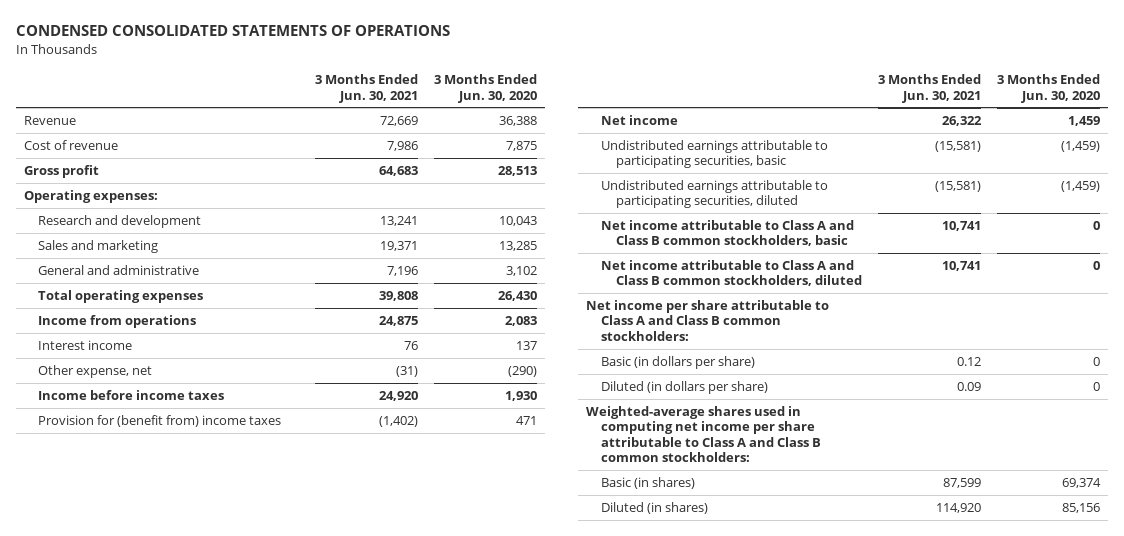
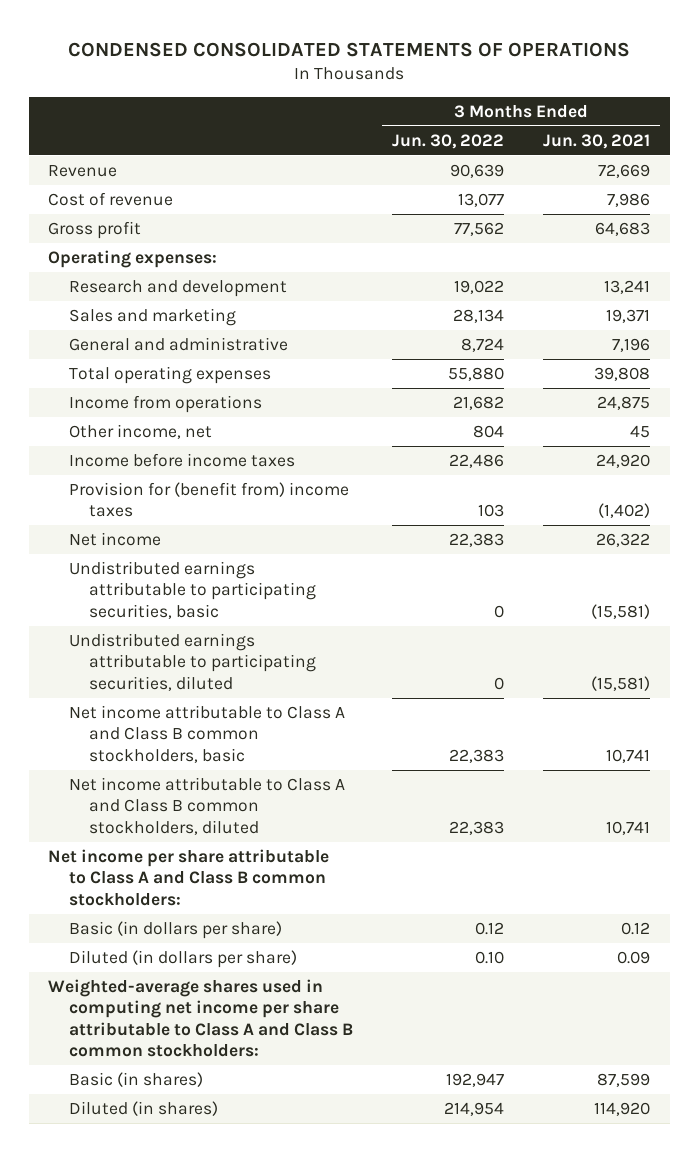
[434,74,538,103] 3 Months Ended Jun. 30, 2020 -> none
none -> [391,133,504,149] Jun. 30, 2022
[38,340,133,351] Interest income -> none
[38,365,153,379] Other expense, net -> [68,423,212,439] Other income, net
[396,366,419,378] (31) -> [629,424,650,438] 45

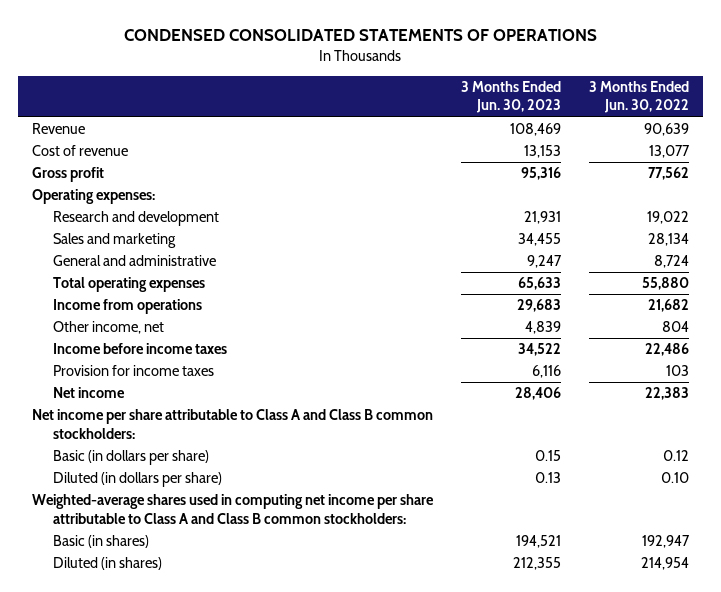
[542,133,650,149] Jun. 30, 2021 -> none
none -> [460,81,561,114] 3 Months Ended Jun. 30, 2023
[68,481,349,518] Provision for (benefit from) income taxes -> [52,365,214,377] Provision for income taxes
[68,560,316,619] Undistributed earnings attributable to participating securities, basic -> none
[68,632,316,691] Undistributed earnings attributable to participating securities, diluted -> none
[68,704,345,763] Net income attributable to Class A and Class B common stockholders, basic -> none
[68,776,345,835] Net income attributable to Class A and Class B common stockholders, diluted -> none

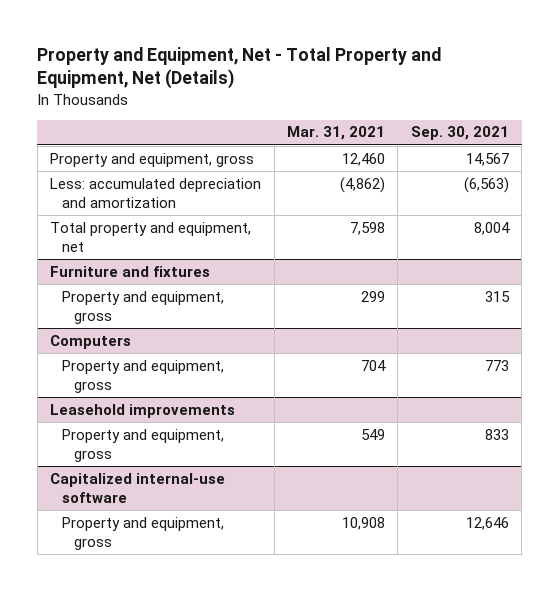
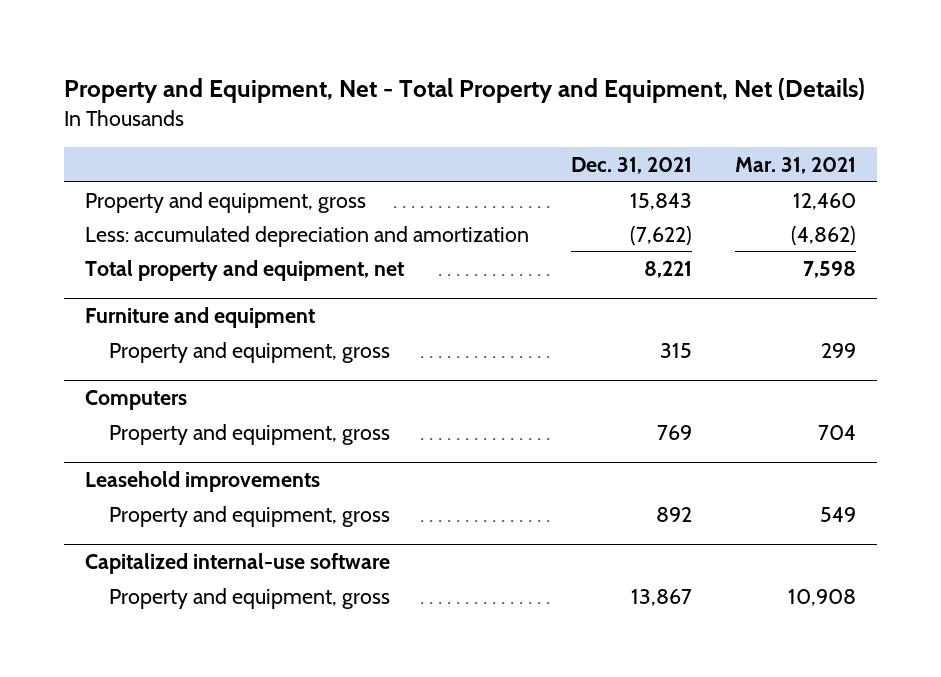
[410,126,509,141] Sep. 30, 2021 -> none
none -> [571,156,693,174] Dec. 31, 2021
[50,265,211,277] Furniture and fixtures -> [84,306,315,328] Furniture and equipment

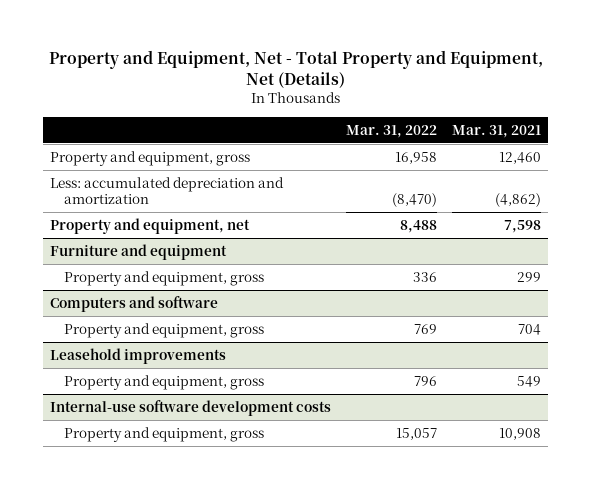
[571,156,693,174] Dec. 31, 2021 -> none
none -> [346,124,438,138] Mar. 31, 2022
[84,259,404,281] Total property and equipment, net -> [50,218,251,235] Property and equipment, net
[84,389,187,410] Computers -> none
none -> [50,296,219,313] Computers and software
[84,552,390,574] Capitalized internal-use software -> [50,400,332,417] Internal-use software development costs

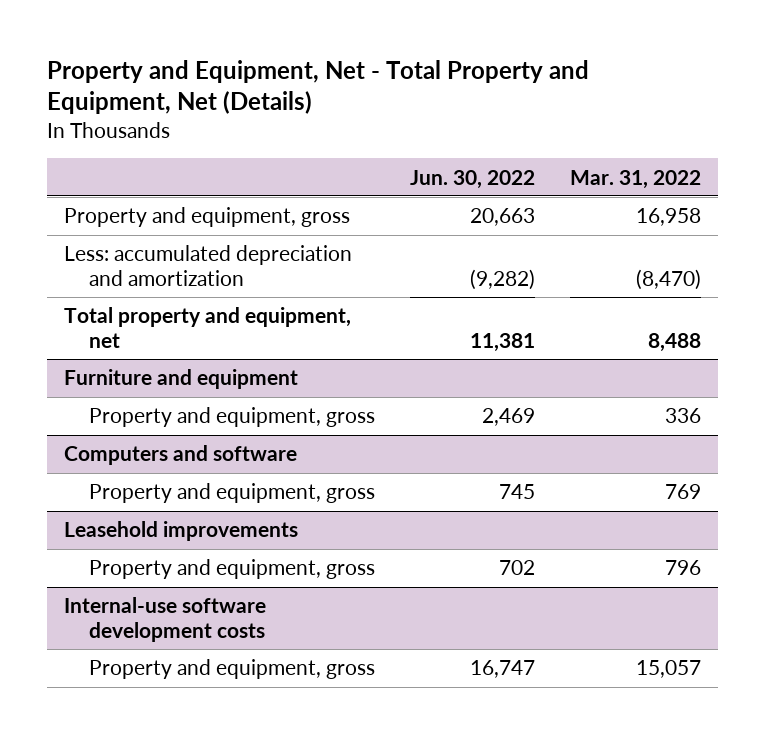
[452,124,542,138] Mar. 31, 2021 -> none
none -> [409,169,535,189] Jun. 30, 2022
[50,218,251,235] Property and equipment, net -> [64,307,352,348] Total property and equipment, net

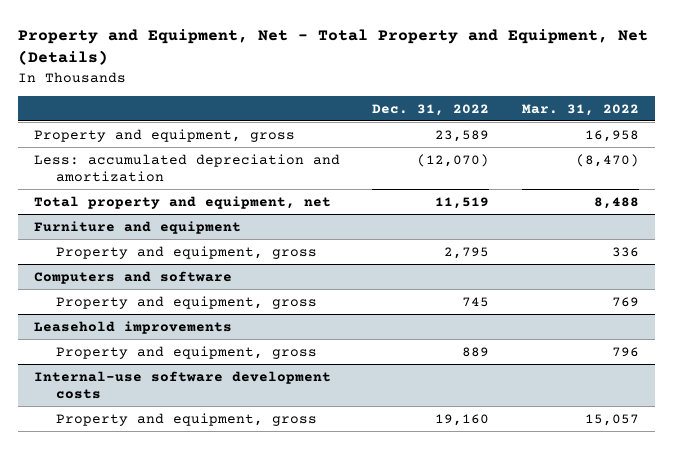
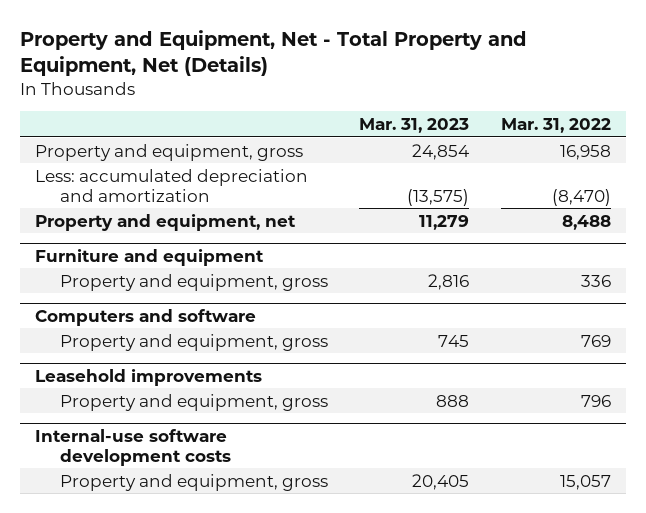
[372,103,490,116] Dec. 31, 2022 -> none
none -> [359,117,470,133] Mar. 31, 2023
[34,195,332,209] Total property and equipment, net -> [35,213,297,231] Property and equipment, net

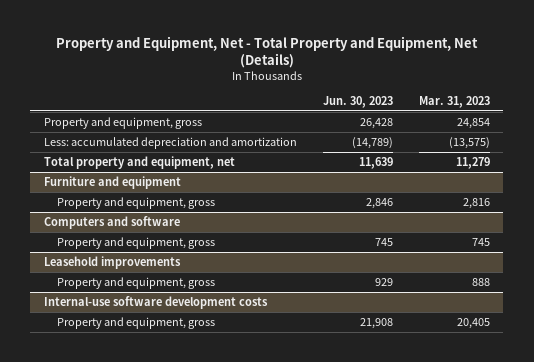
[500,117,611,133] Mar. 31, 2022 -> none
none -> [322,95,393,108] Jun. 30, 2023
[35,213,297,231] Property and equipment, net -> [43,155,235,169] Total property and equipment, net

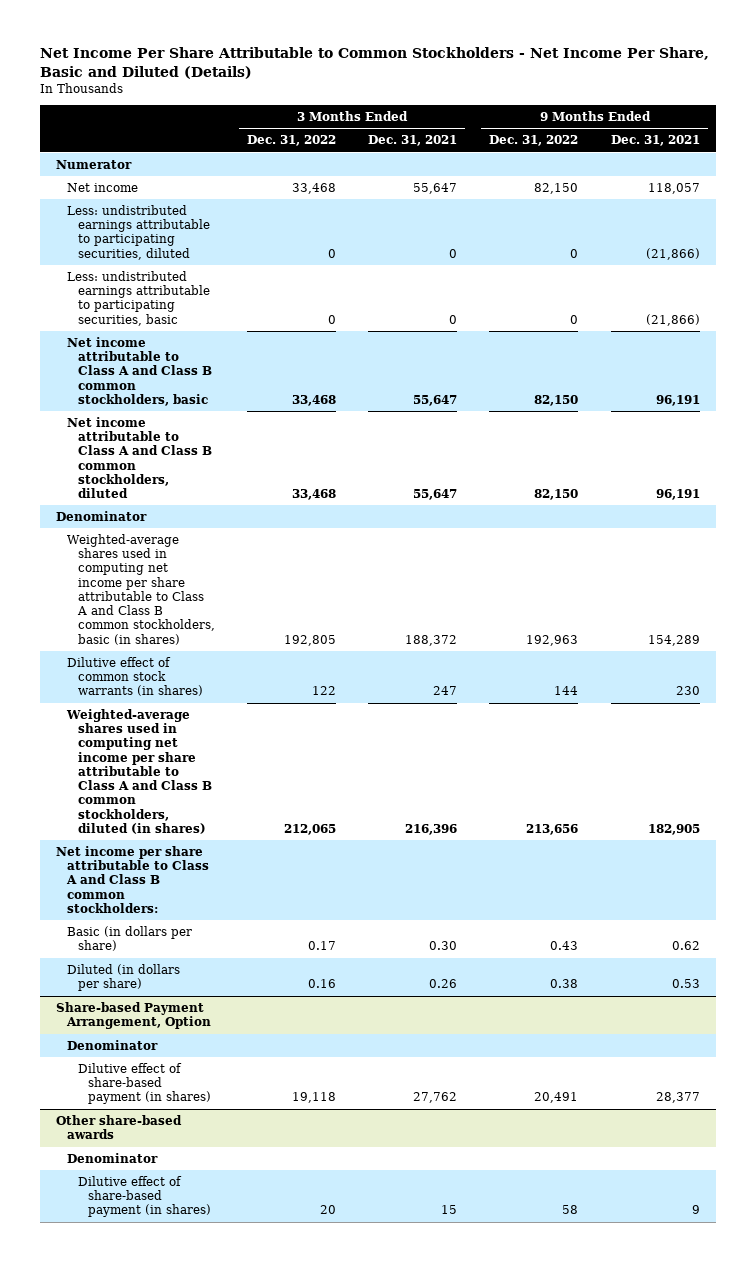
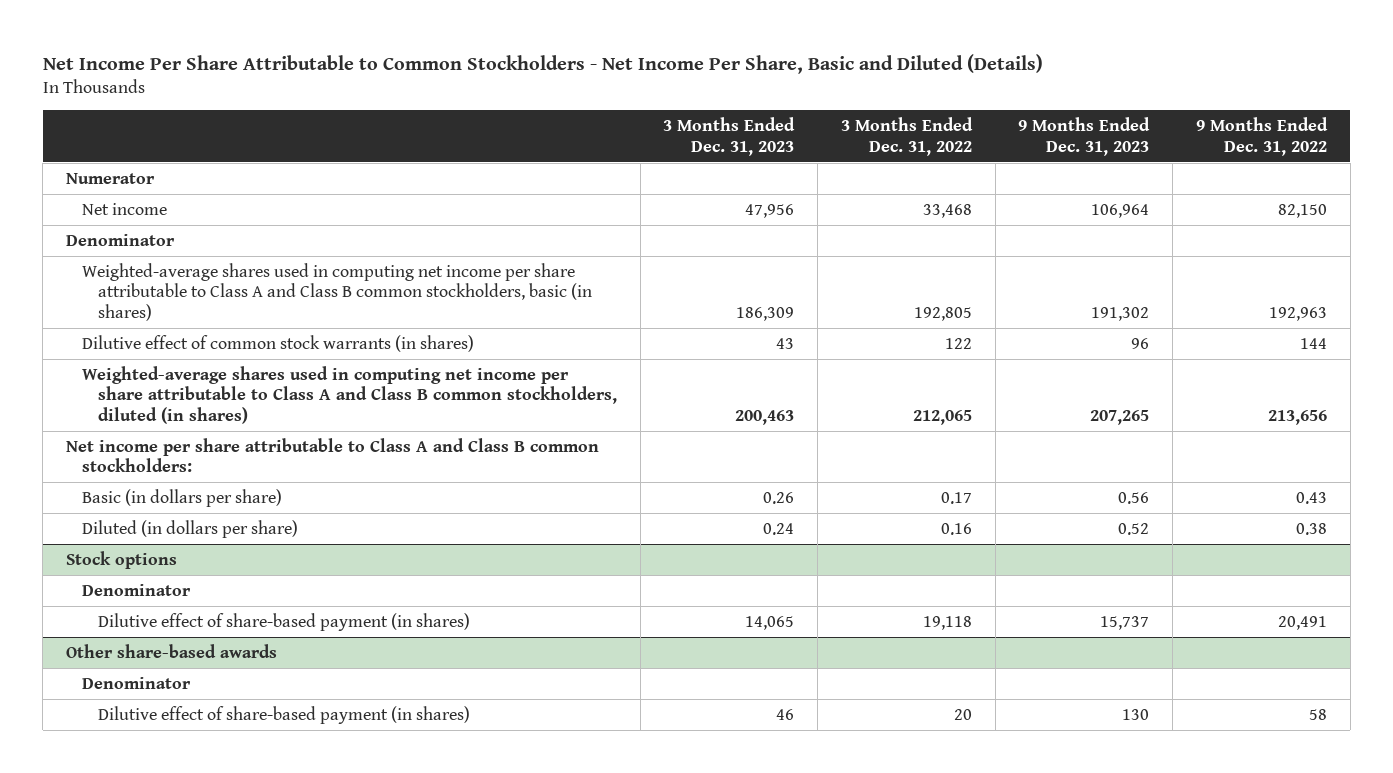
[368,135,458,147] Dec. 31, 2021 -> none
[610,135,700,147] Dec. 31, 2021 -> none
none -> [663,117,796,156] 3 Months Ended Dec. 31, 2023
none -> [1018,117,1151,156] 9 Months Ended Dec. 31, 2023
[66,205,210,260] Less: undistributed earnings attributable to participating securities, diluted -> none
[66,271,210,326] Less: undistributed earnings attributable to participating securities, basic -> none
[66,337,212,406] Net income attributable to Class A and Class B common stockholders, basic -> none
[66,417,212,499] Net income attributable to Class A and Class B common stockholders, diluted -> none
[55,1002,211,1030] Share-based Payment Arrangement, Option -> [65,550,177,569] Stock options

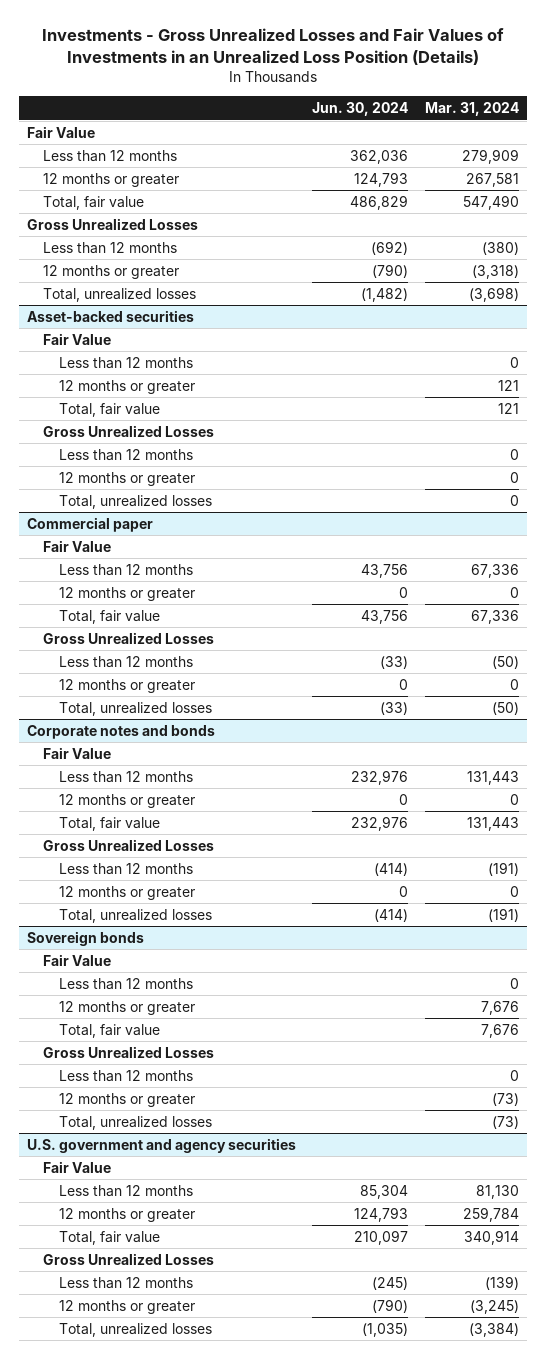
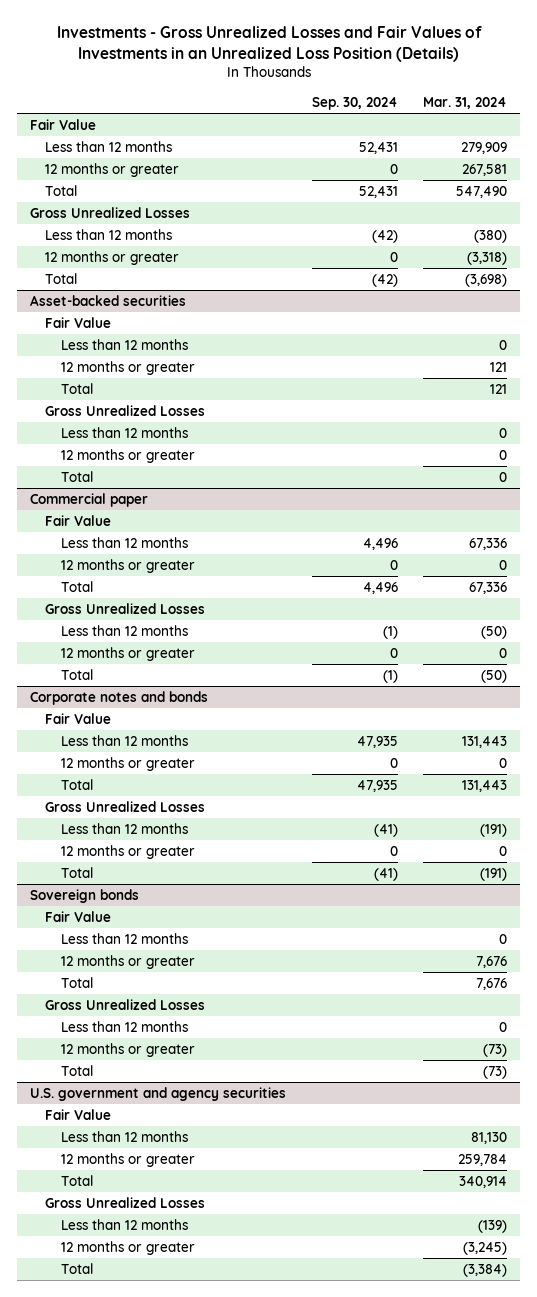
[312,101,409,116] Jun. 30, 2024 -> none
none -> [311,96,398,110] Sep. 30, 2024
[43,195,145,210] Total, fair value -> [45,185,78,197] Total
[43,287,197,302] Total, unrealized losses -> [45,273,78,285] Total
[59,402,161,417] Total, fair value -> [60,383,93,395] Total
[59,494,213,509] Total, unrealized losses -> [60,471,93,483] Total
[59,609,161,624] Total, fair value -> [60,581,93,593] Total
[59,701,213,716] Total, unrealized losses -> [60,669,93,681] Total
[59,816,161,831] Total, fair value -> [60,779,93,791] Total
[59,908,213,923] Total, unrealized losses -> [60,867,93,879] Total
[59,1023,161,1038] Total, fair value -> [60,977,93,989] Total
[59,1115,213,1130] Total, unrealized losses -> [60,1065,93,1077] Total
[59,1230,161,1245] Total, fair value -> [60,1175,93,1187] Total
[59,1322,213,1337] Total, unrealized losses -> [60,1263,93,1275] Total

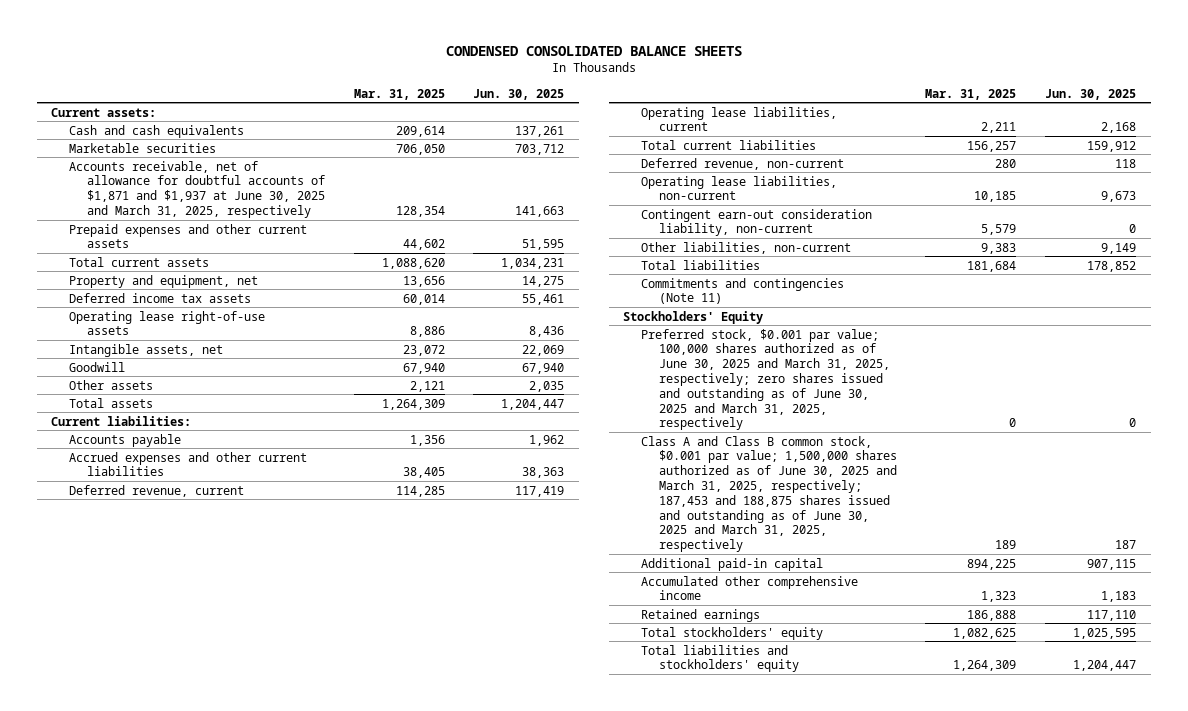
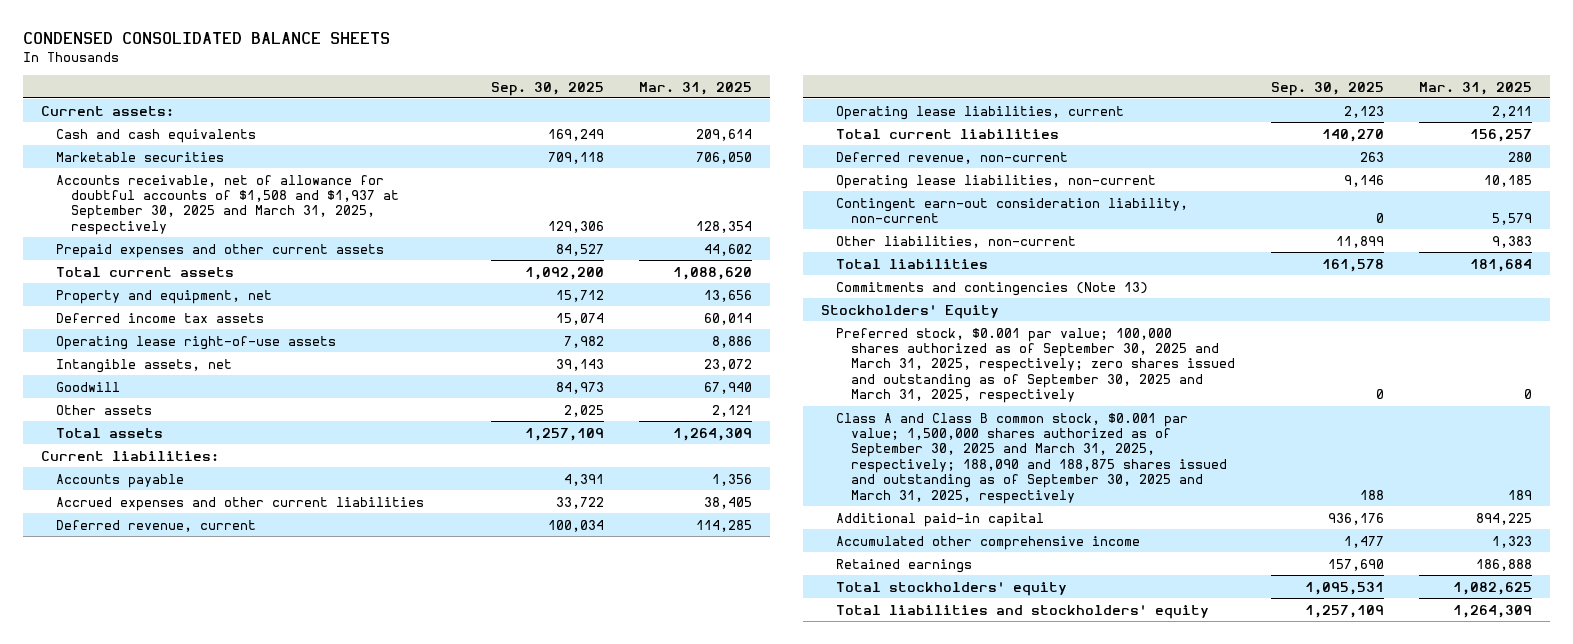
[473,88,565,100] Jun. 30, 2025 -> none
none -> [490,81,604,96] Sep. 30, 2025
[69,160,325,218] Accounts receivable, net of allowance for doubtful accounts of $1,871 and $1,937 at June 30, 2025 and March 31, 2025, respectively -> [56,174,400,235] Accounts receivable, net of allowance for doubtful accounts of $1,508 and $1,937 at September 30, 2025 and March 31, 2025, respectively
[640,277,844,305] Commitments and contingencies (Note 11) -> [836,281,1149,296] Commitments and contingencies (Note 13)
[640,328,890,431] Preferred stock, $0.001 par value; 100,000 shares authorized as of June 30, 2025 and March 31, 2025, respectively; zero shares issued and outstanding as of June 30, 2025 and March 31, 2025, respectively -> [836,327,1236,404] Preferred stock, $0.001 par value; 100,000 shares authorized as of September 30, 2025 and March 31, 2025, respectively; zero shares issued and outstanding as of September 30, 2025 and March 31, 2025, respectively
[640,435,897,553] Class A and Class B common stock, $0.001 par value; 1,500,000 shares authorized as of June 30, 2025 and March 31, 2025, respectively; 187,453 and 188,875 shares issued and outstanding as of June 30, 2025 and March 31, 2025, respectively -> [836,412,1228,504] Class A and Class B common stock, $0.001 par value; 1,500,000 shares authorized as of September 30, 2025 and March 31, 2025, respectively; 188,090 and 188,875 shares issued and outstanding as of September 30, 2025 and March 31, 2025, respectively

